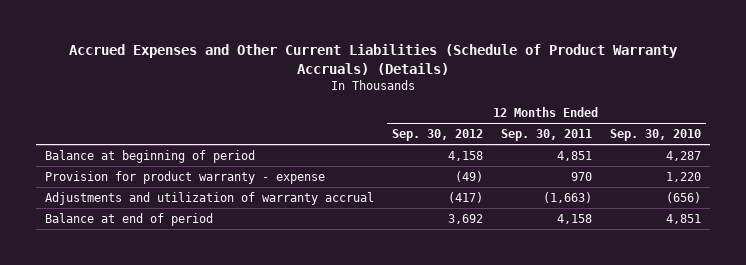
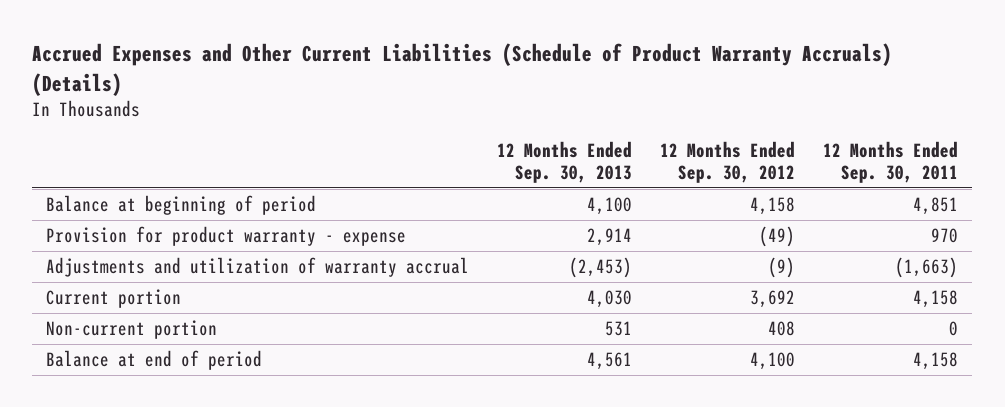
[610,129,702,142] Sep. 30, 2010 -> none
none -> [497,140,633,183] 12 Months Ended Sep. 30, 2013
[447,191,483,203] (417) -> [768,257,796,279] (9)
none -> [46,289,182,309] Current portion
none -> [46,320,218,340] Non-current portion
[447,213,483,224] 3,692 -> [750,352,796,371] 4,100

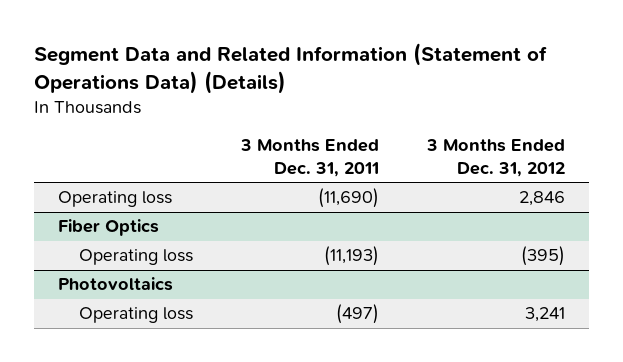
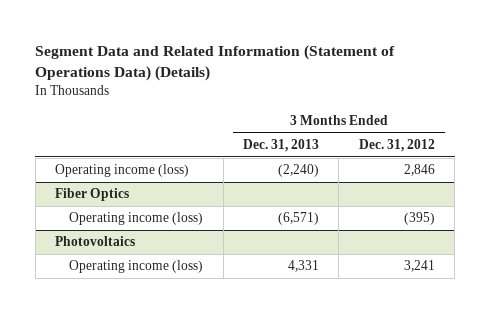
[239,139,379,178] 3 Months Ended Dec. 31, 2011 -> none
none -> [243,139,320,153] Dec. 31, 2013
[57,191,172,208] Operating loss -> [55,164,190,178] Operating income (loss)
[78,249,193,266] Operating loss -> [69,212,204,226] Operating income (loss)
[78,307,193,324] Operating loss -> [69,260,204,274] Operating income (loss)

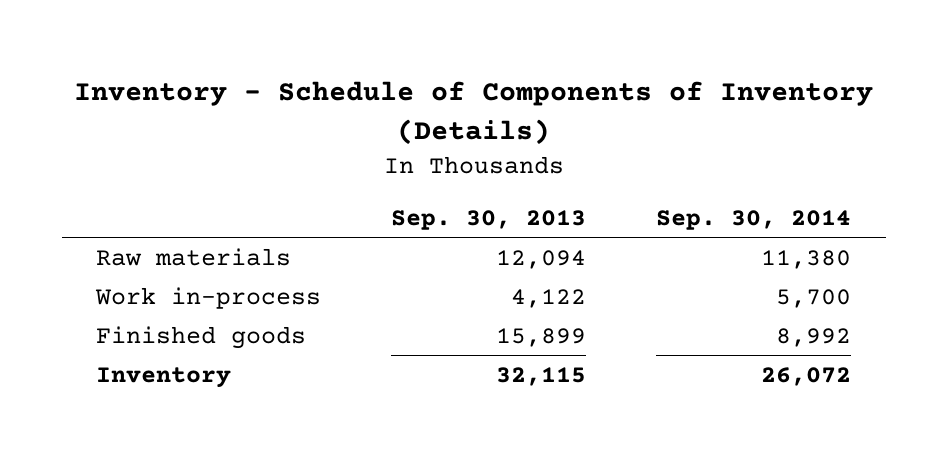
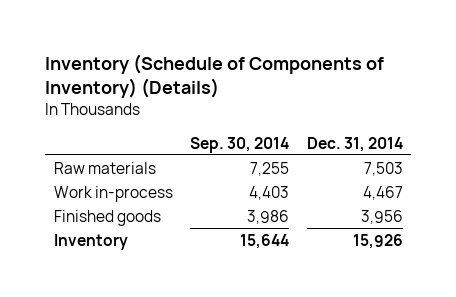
[73,81,873,146] Inventory - Schedule of Components of Inventory (Details) -> [45,53,385,98] Inventory (Schedule of Components of Inventory) (Details)
[391,209,587,230] Sep. 30, 2013 -> none
none -> [306,136,403,152] Dec. 31, 2014
[760,249,851,269] 11,380 -> [250,161,290,176] 7,255
[775,288,851,308] 5,700 -> [249,185,290,200] 4,403
[775,327,851,347] 8,992 -> [247,209,290,224] 3,986
[760,366,851,386] 26,072 -> [240,233,290,249] 15,644

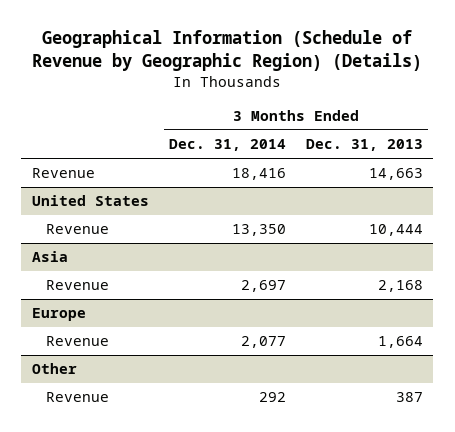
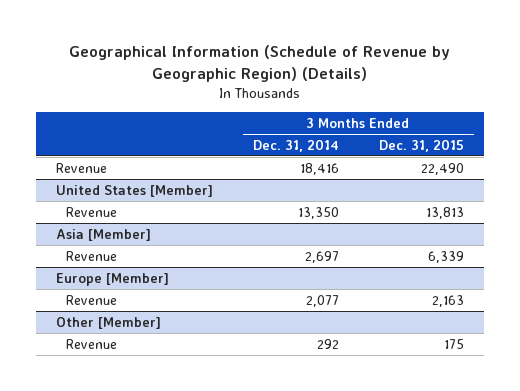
[306,139,424,152] Dec. 31, 2013 -> none
none -> [378,138,464,152] Dec. 31, 2015
[31,195,149,207] United States -> [55,184,213,197] United States [Member]
[31,251,68,263] Asia -> [55,228,151,241] Asia [Member]
[31,308,86,322] Europe -> [55,272,169,286] Europe [Member]
[31,363,77,375] Other -> [55,316,161,329] Other [Member]

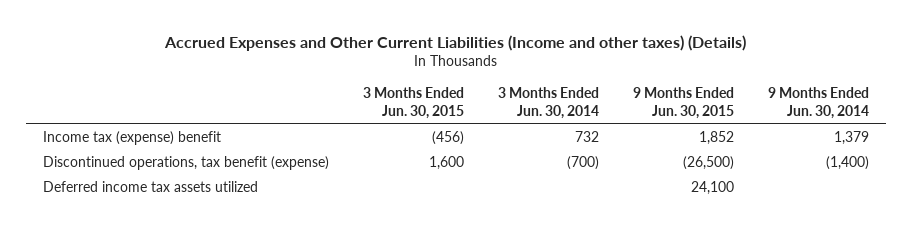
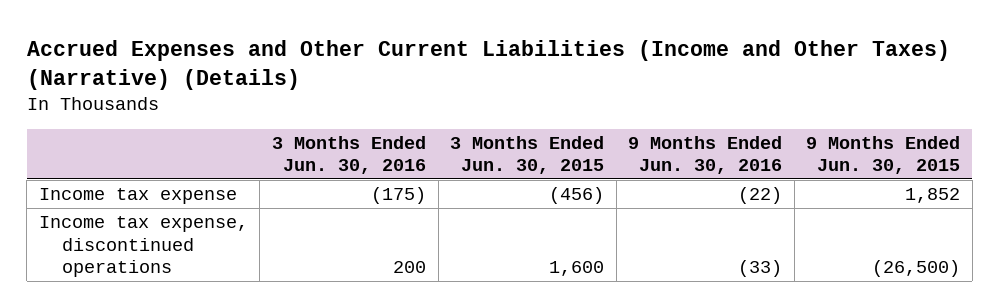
[164,34,747,51] Accrued Expenses and Other Current Liabilities (Income and other taxes) (Details) -> [26,39,950,90] Accrued Expenses and Other Current Liabilities (Income and Other Taxes) (Narrative) (Details)
[498,86,600,119] 3 Months Ended Jun. 30, 2014 -> none
[768,86,870,119] 9 Months Ended Jun. 30, 2014 -> none
none -> [271,135,426,175] 3 Months Ended Jun. 30, 2016
none -> [628,135,783,175] 9 Months Ended Jun. 30, 2016
[42,180,258,192] Deferred income tax assets utilized -> none
[42,130,221,145] Income tax (expense) benefit -> [38,188,237,205] Income tax expense
[42,155,329,170] Discontinued operations, tax benefit (expense) -> [38,216,248,277] Income tax expense, discontinued operations

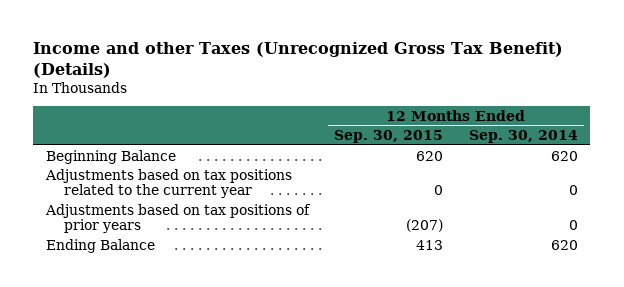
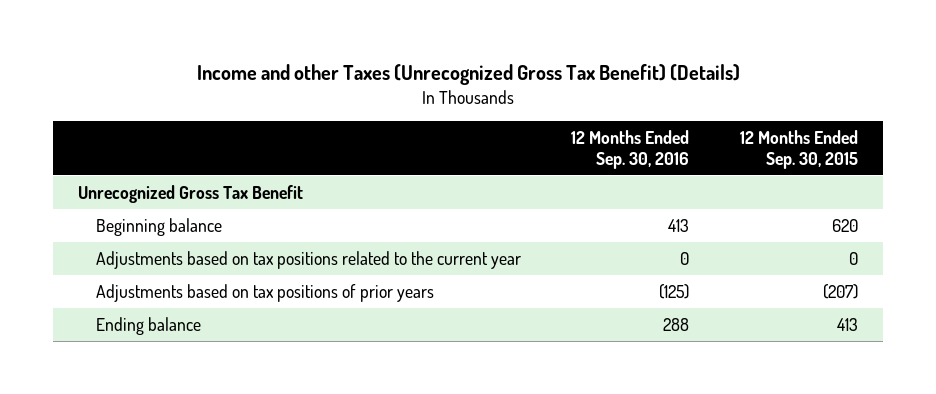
[468,130,578,144] Sep. 30, 2014 -> none
none -> [571,129,690,169] 12 Months Ended Sep. 30, 2016
none -> [78,184,304,203] Unrecognized Gross Tax Benefit
[45,149,176,164] Beginning Balance -> [95,217,222,236] Beginning balance
[45,238,155,253] Ending Balance -> [95,316,201,335] Ending balance

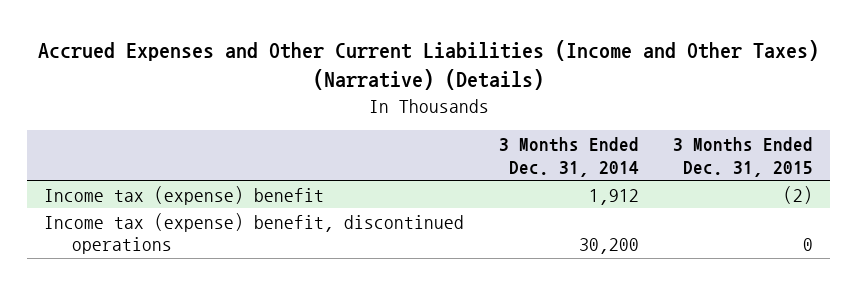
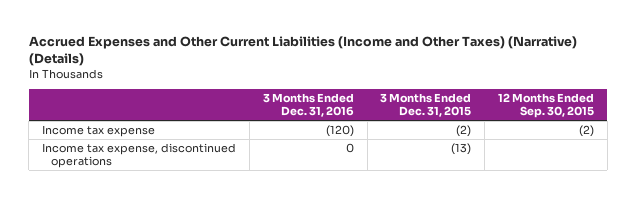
[498,137,639,177] 3 Months Ended Dec. 31, 2014 -> none
none -> [262,93,354,118] 3 Months Ended Dec. 31, 2016
none -> [497,93,594,119] 12 Months Ended Sep. 30, 2015
[44,185,325,205] Income tax (expense) benefit -> [42,124,156,137] Income tax expense
[44,212,465,255] Income tax (expense) benefit, discontinued operations -> [42,142,237,169] Income tax expense, discontinued operations
[802,238,813,252] 0 -> [451,142,472,155] (13)

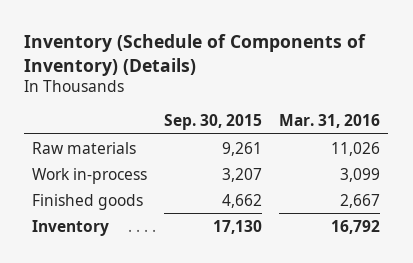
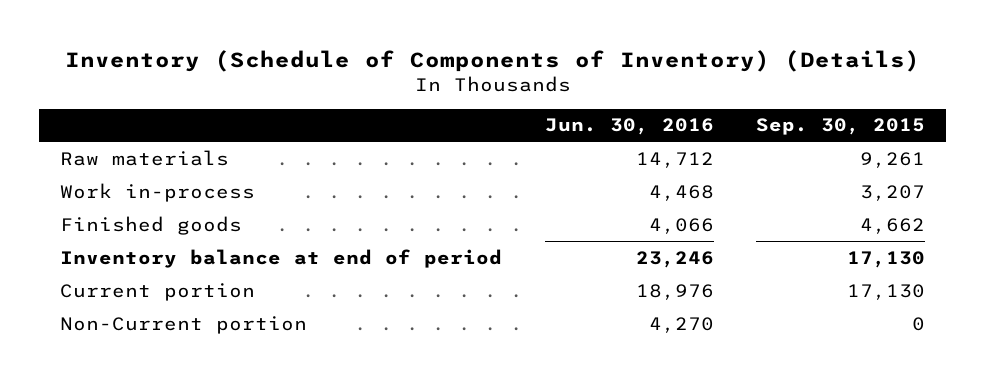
[279,114,381,129] Mar. 31, 2016 -> none
none -> [544,118,714,136] Jun. 30, 2016
[32,219,110,236] Inventory -> [60,248,503,268] Inventory balance at end of period
none -> [60,282,256,301] Current portion
none -> [60,315,308,334] Non-Current portion

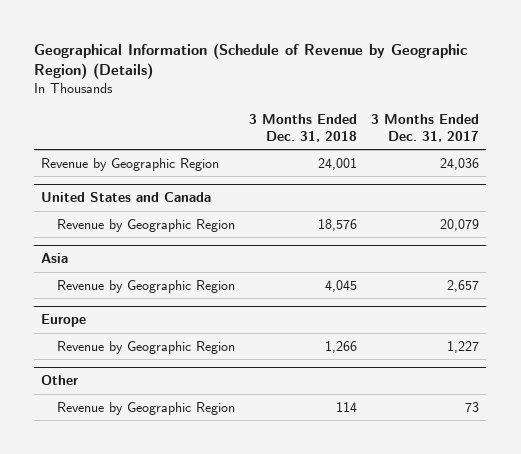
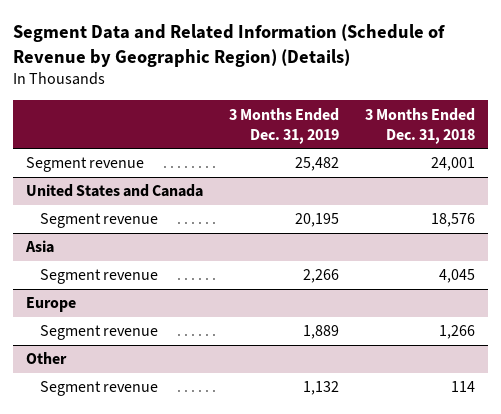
[34,42,468,80] Geographical Information (Schedule of Revenue by Geographic Region) (Details) -> [13,23,446,67] Segment Data and Related Information (Schedule of Revenue by Geographic Region) (Details)
[371,114,480,142] 3 Months Ended Dec. 31, 2017 -> none
none -> [228,107,339,144] 3 Months Ended Dec. 31, 2019
[41,157,220,171] Revenue by Geographic Region -> [26,157,145,173] Segment revenue
[57,218,236,232] Revenue by Geographic Region -> [39,213,158,229] Segment revenue
[57,279,236,293] Revenue by Geographic Region -> [39,269,158,285] Segment revenue
[57,340,236,354] Revenue by Geographic Region -> [39,325,158,341] Segment revenue
[57,401,236,415] Revenue by Geographic Region -> [39,381,158,397] Segment revenue

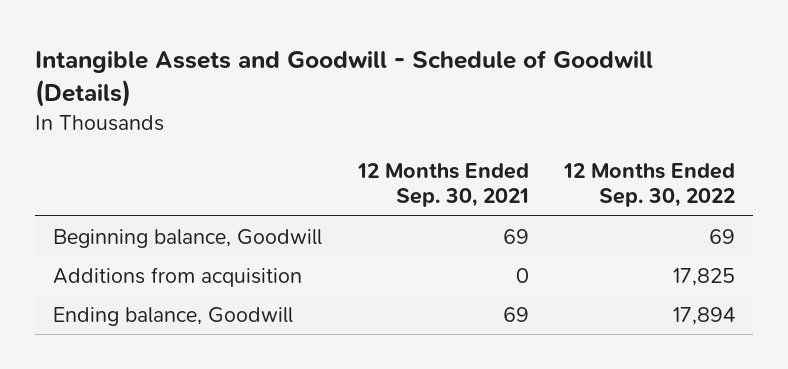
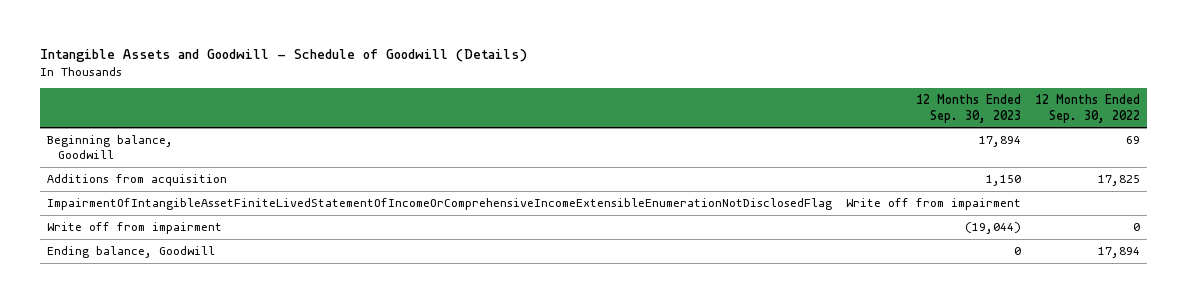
[356,163,529,208] 12 Months Ended Sep. 30, 2021 -> none
none -> [916,94,1022,123] 12 Months Ended Sep. 30, 2023
none -> [47,198,833,211] ImpairmentOfIntangibleAssetFiniteLivedStatementOfIncomeOrComprehensiveIncomeExtensibleEnumerationNotDisclosedFlag
none -> [47,222,223,235] Write off from impairment

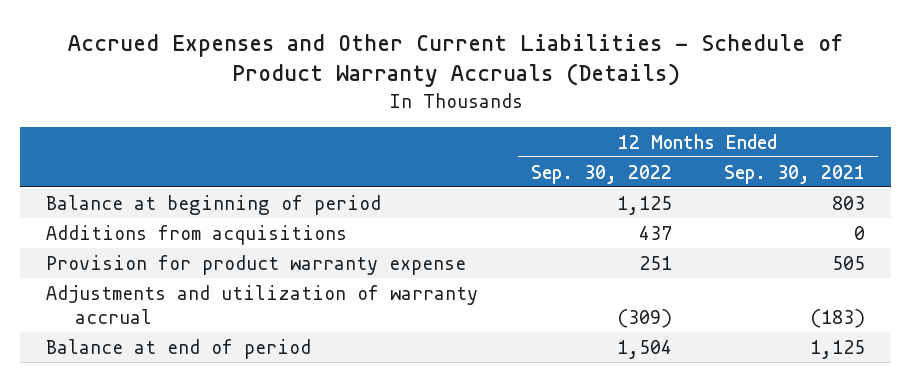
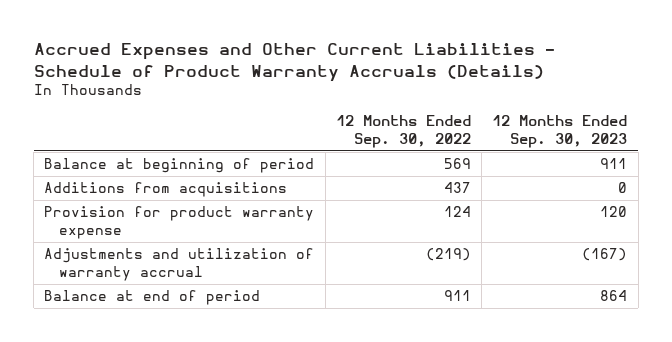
[724,164,866,184] Sep. 30, 2021 -> none
none -> [492,115,628,148] 12 Months Ended Sep. 30, 2023
[616,195,672,215] 1,125 -> [443,158,471,170] 569
[638,255,672,270] 251 -> [443,206,471,218] 124
[616,309,672,329] (309) -> [425,248,471,262] (219)
[616,339,672,359] 1,504 -> [443,290,471,302] 911

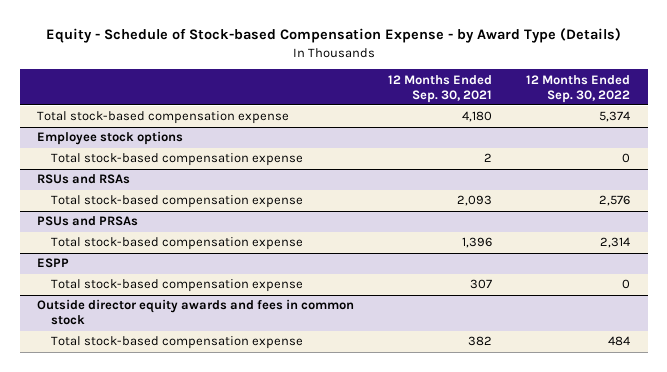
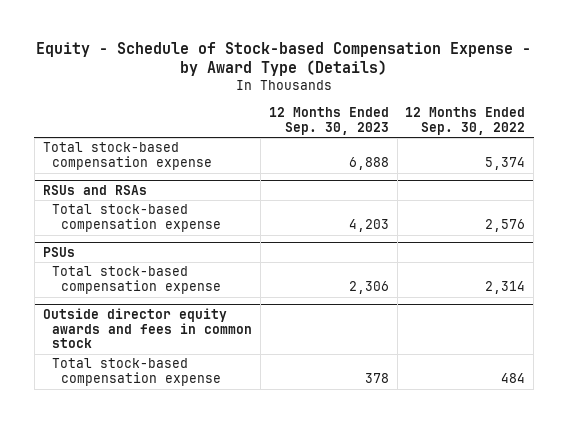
[388,74,493,103] 12 Months Ended Sep. 30, 2021 -> none
none -> [268,106,389,135] 12 Months Ended Sep. 30, 2023
[36,131,183,146] Employee stock options -> none
[51,153,304,167] Total stock-based compensation expense -> none
[36,216,138,227] PSUs and PRSAs -> [42,246,75,257] PSUs
[36,258,69,269] ESPP -> none
[51,279,304,293] Total stock-based compensation expense -> none

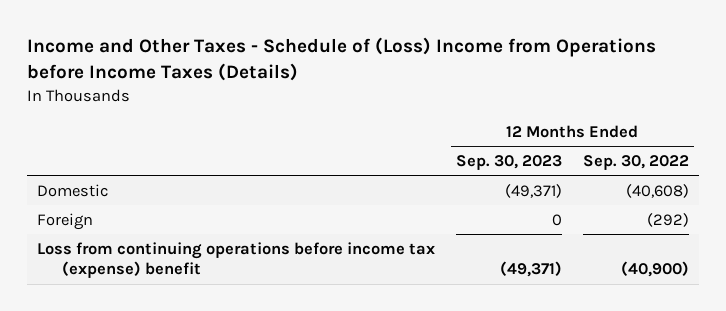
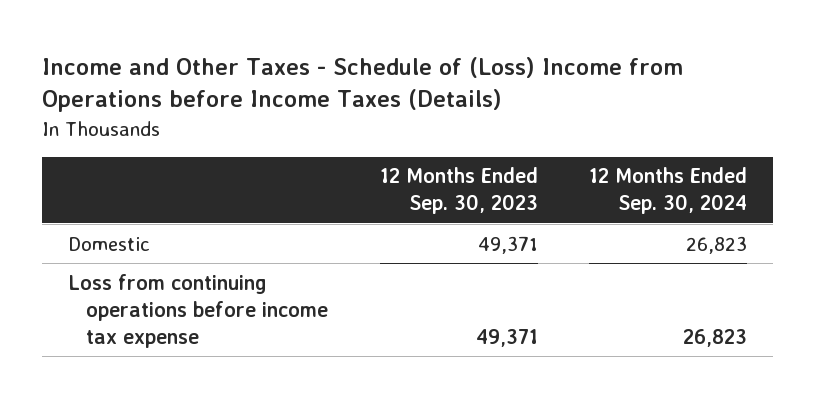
[582,154,689,170] Sep. 30, 2022 -> none
none -> [589,167,748,215] 12 Months Ended Sep. 30, 2024
[36,212,93,230] Foreign -> none
[504,183,562,198] (49,371) -> [477,235,538,254] 49,371
[36,241,435,279] Loss from continuing operations before income tax (expense) benefit -> [67,273,329,349] Loss from continuing operations before income tax expense
[499,261,562,278] (49,371) -> [475,329,538,348] 49,371

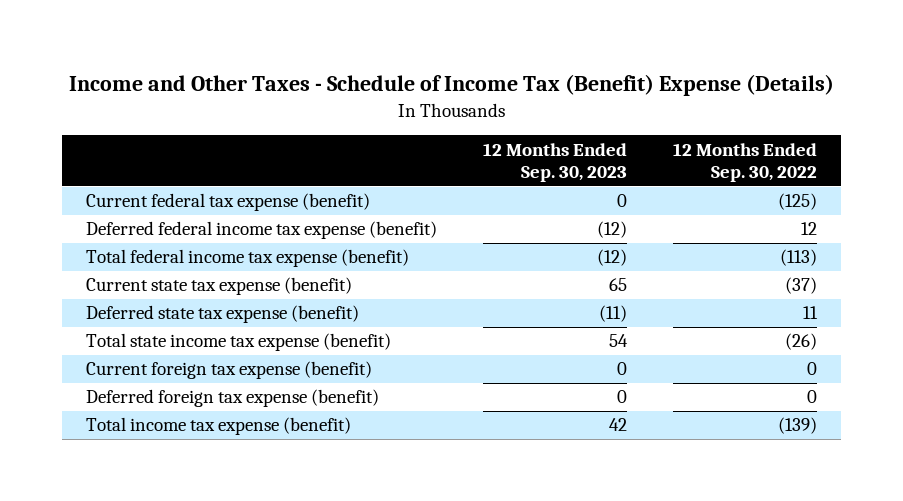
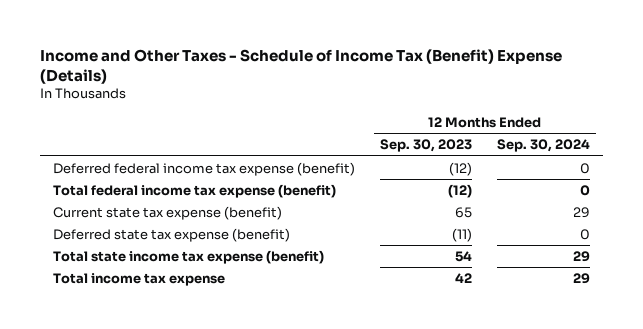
[673,142,818,183] 12 Months Ended Sep. 30, 2022 -> none
none -> [497,139,591,153] Sep. 30, 2024
[85,193,370,212] Current federal tax expense (benefit) -> none
[85,361,372,380] Current foreign tax expense (benefit) -> none
[85,389,379,408] Deferred foreign tax expense (benefit) -> none
[85,417,351,436] Total income tax expense (benefit) -> [53,272,226,286] Total income tax expense

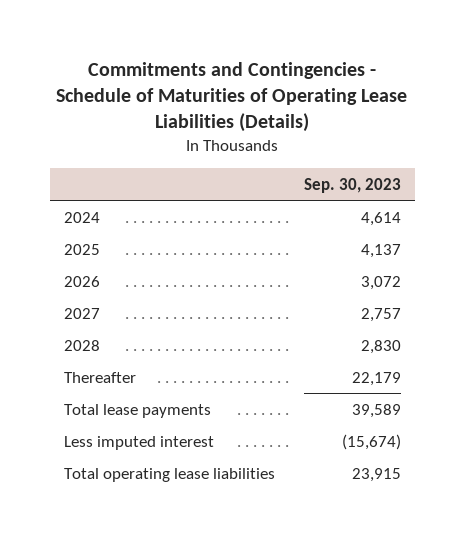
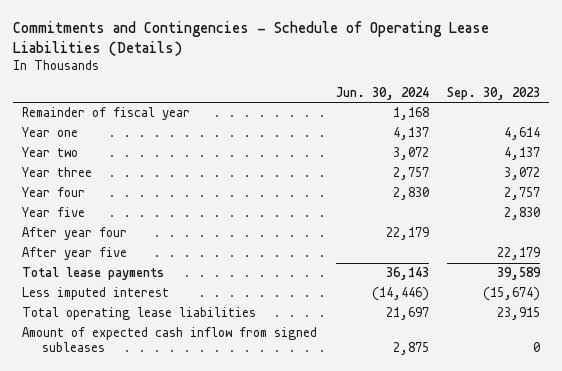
[56,61,408,133] Commitments and Contingencies - Schedule of Maturities of Operating Lease Liabilities (Details) -> [12,20,489,56] Commitments and Contingencies - Schedule of Operating Lease Liabilities (Details)
none -> [335,86,429,100] Jun. 30, 2024
none -> [22,107,191,121] Remainder of fiscal year
[63,211,100,223] 2024 -> [22,127,79,138] Year one
[63,243,100,255] 2025 -> [22,147,79,158] Year two
[63,275,100,287] 2026 -> [22,167,93,178] Year three
[63,307,100,319] 2027 -> [22,187,86,198] Year four
[63,339,100,351] 2028 -> [22,207,86,218] Year five
none -> [22,227,128,241] After year four
[63,371,136,383] Thereafter -> [22,247,128,261] After year five
none -> [22,327,318,353] Amount of expected cash inflow from signed subleases

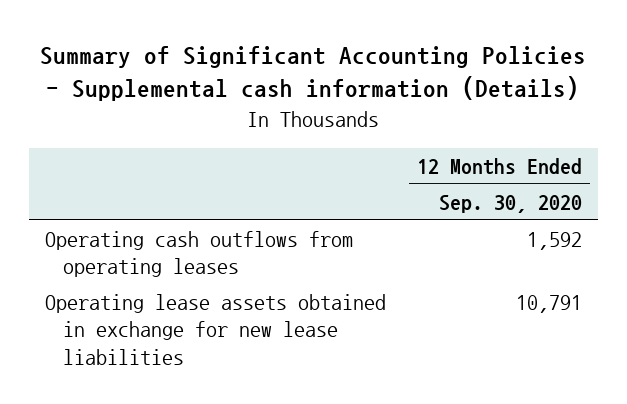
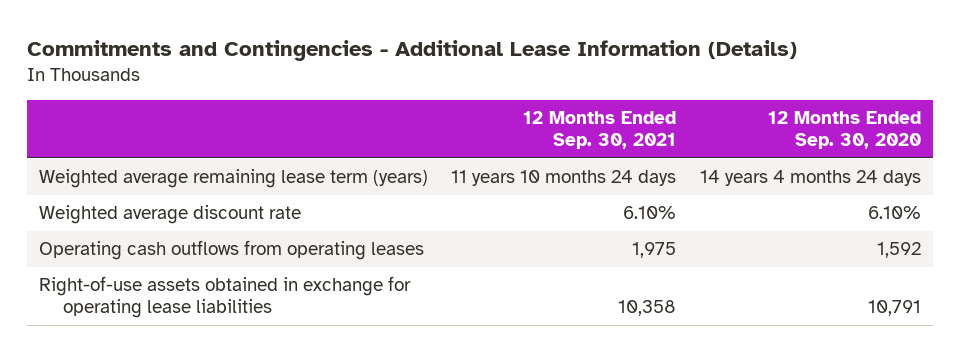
[40,45,587,102] Summary of Significant Accounting Policies - Supplemental cash information (Details) -> [27,40,798,62] Commitments and Contingencies - Additional Lease Information (Details)
none -> [523,111,677,150] 12 Months Ended Sep. 30, 2021
none -> [38,169,428,189] Weighted average remaining lease term (years)
none -> [38,205,301,225] Weighted average discount rate
[44,294,386,365] Operating lease assets obtained in exchange for new lease liabilities -> [38,276,411,319] Right-of-use assets obtained in exchange for operating lease liabilities

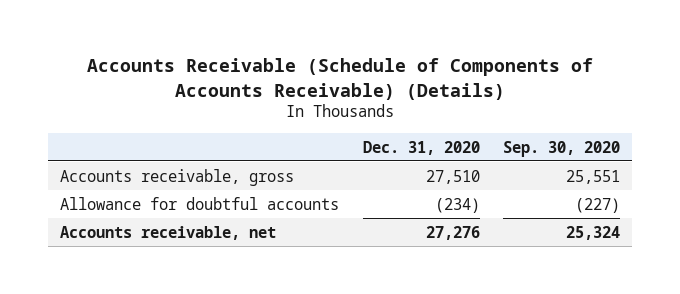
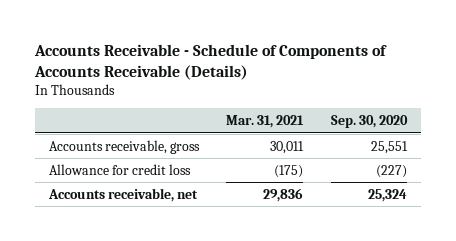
[87,58,594,100] Accounts Receivable (Schedule of Components of Accounts Receivable) (Details) -> [33,43,387,80] Accounts Receivable - Schedule of Components of Accounts Receivable (Details)
[362,140,480,155] Dec. 31, 2020 -> none
none -> [226,115,305,129] Mar. 31, 2021
[60,196,340,210] Allowance for doubtful accounts -> [48,163,191,175] Allowance for credit loss

